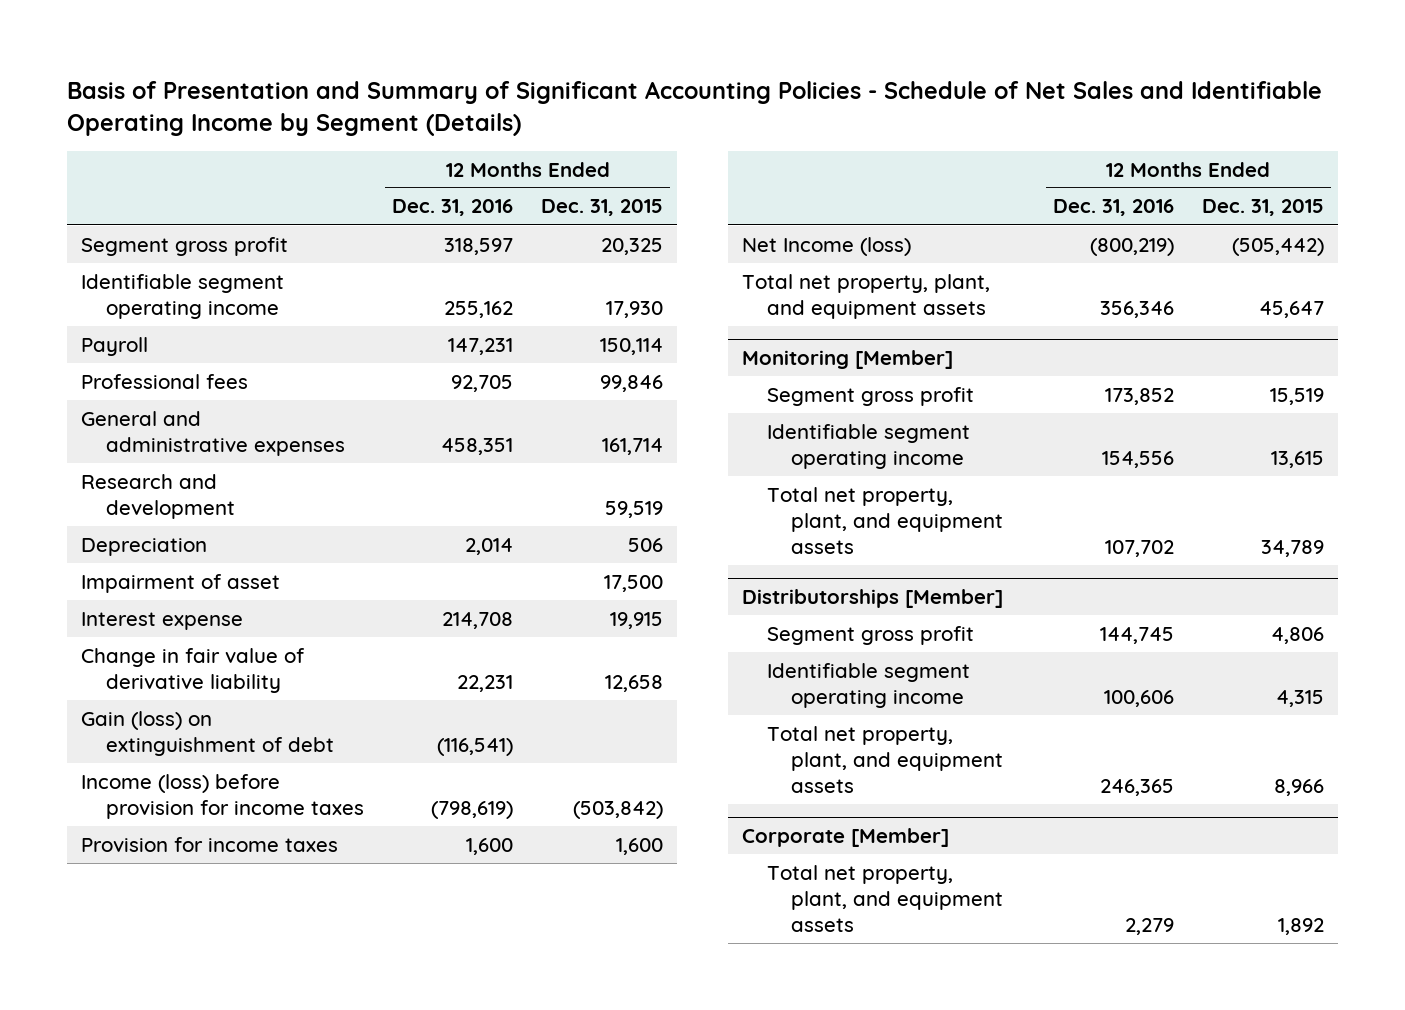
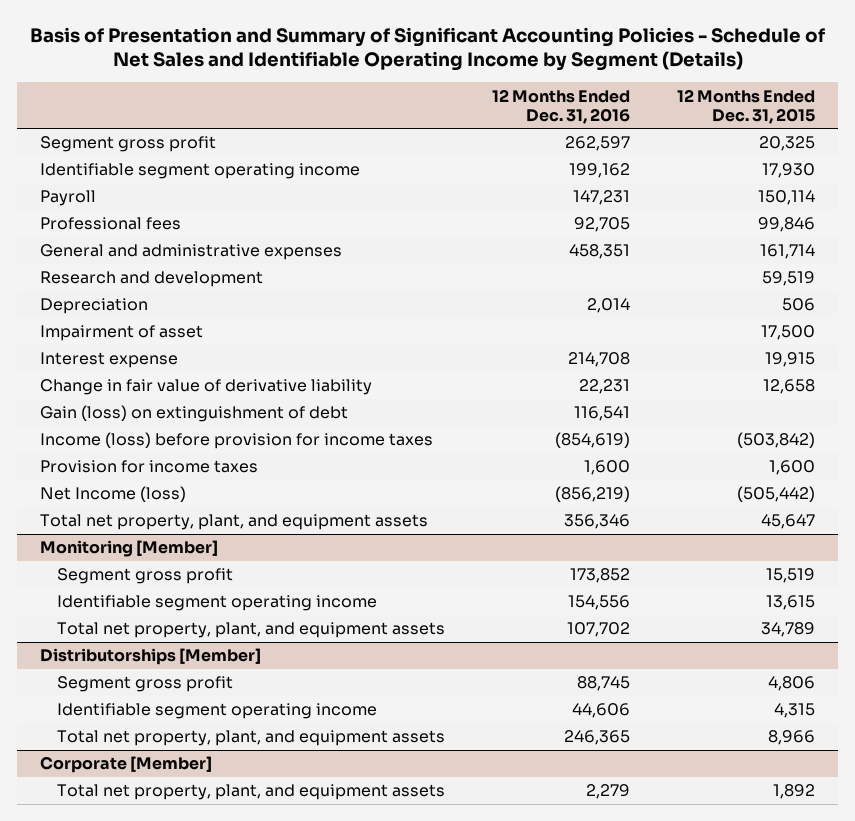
[444,237,514,255] 318,597 -> [564,136,630,152] 262,597
[444,300,514,318] 255,162 -> [568,163,630,179] 199,162
[437,737,514,756] (116,541) -> [573,406,630,422] 116,541
[431,800,514,819] (798,619) -> [554,432,630,449] (854,619)
[1089,237,1174,256] (800,219) -> [554,486,630,503] (856,219)
[1099,626,1174,644] 144,745 -> [576,676,630,692] 88,745
[1103,689,1174,707] 100,606 -> [571,703,630,719] 44,606

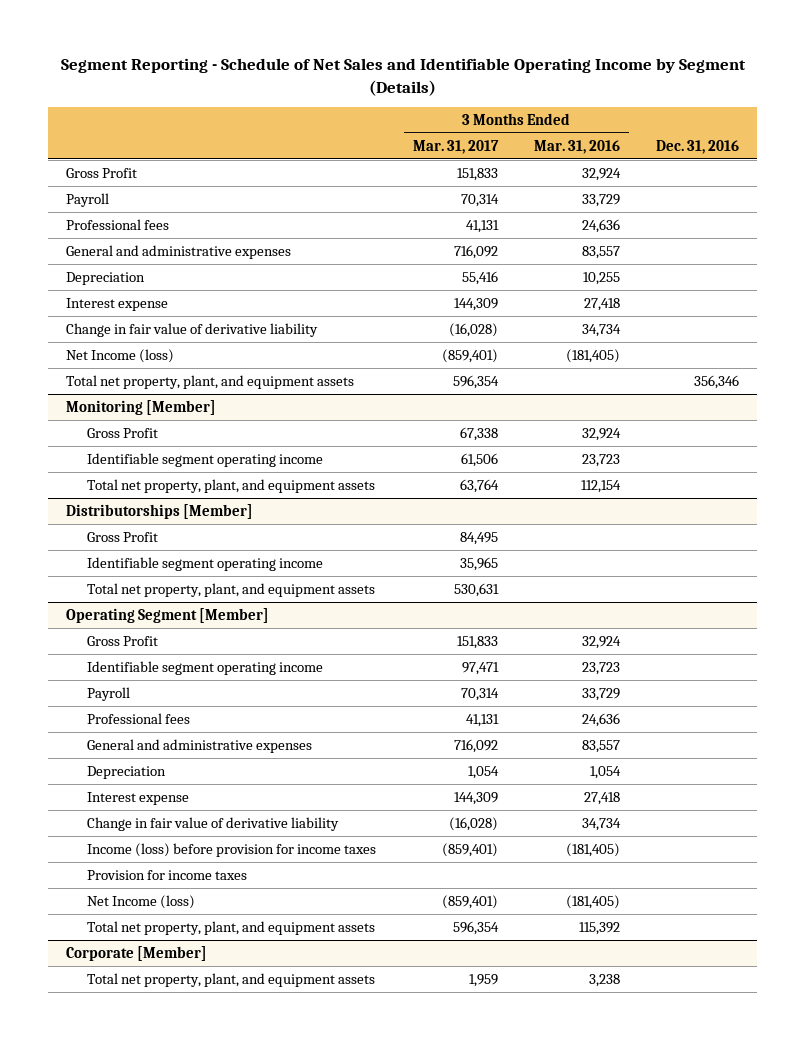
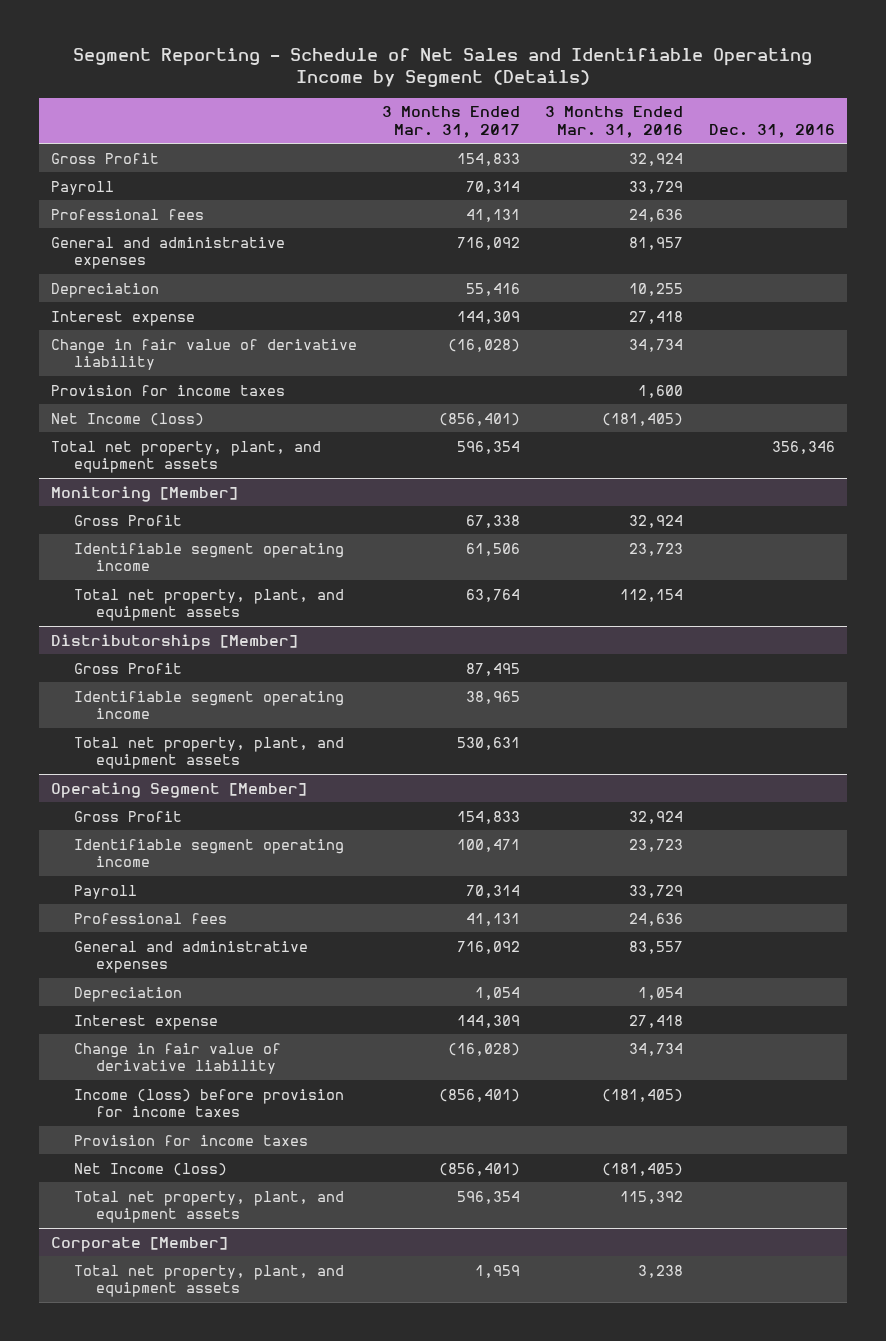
[456,167,498,181] 151,833 -> [457,152,521,166] 154,833
[581,245,620,259] 83,557 -> [629,236,684,250] 81,957
none -> [51,384,286,396] Provision for income taxes
[441,348,498,363] (859,401) -> [439,412,521,426] (856,401)
[459,531,498,545] 84,495 -> [466,662,521,676] 87,495
[459,556,498,571] 35,965 -> [466,690,521,704] 38,965
[456,635,498,649] 151,833 -> [457,810,521,824] 154,833
[461,661,499,675] 97,471 -> [457,838,521,852] 100,471
[441,842,498,857] (859,401) -> [439,1088,521,1102] (856,401)
[441,894,498,909] (859,401) -> [439,1162,521,1176] (856,401)

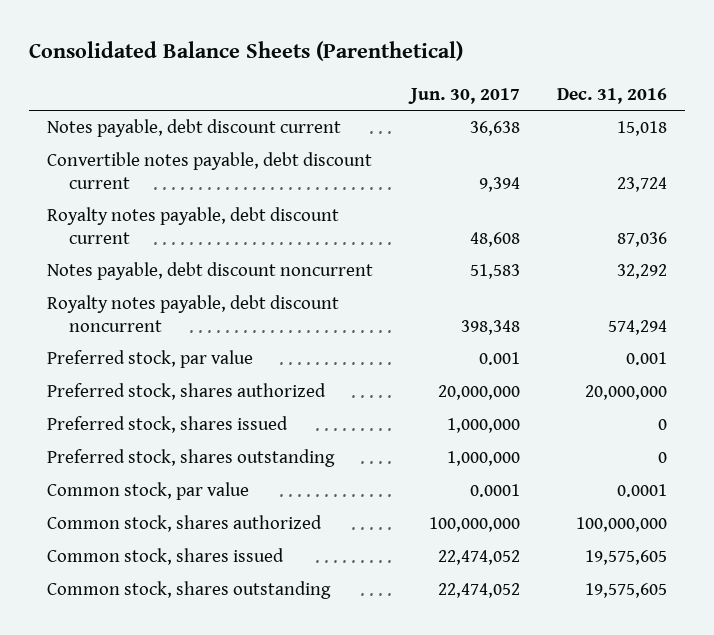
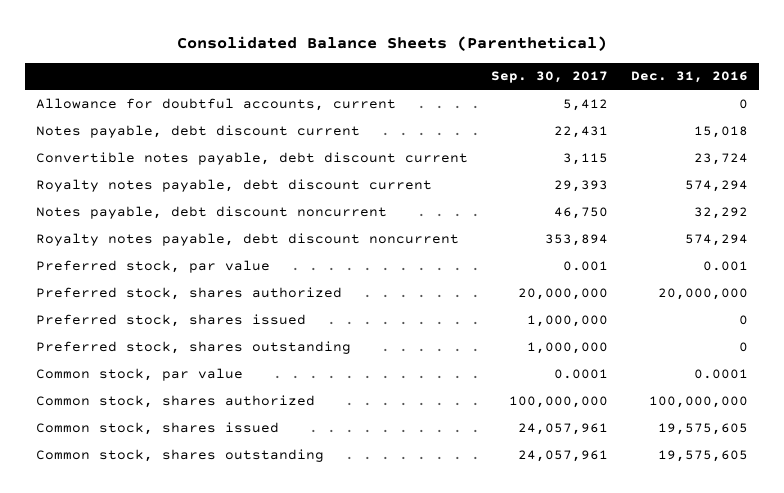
[407,87,520,104] Jun. 30, 2017 -> none
none -> [491,71,609,84] Sep. 30, 2017
none -> [36,97,397,111] Allowance for doubtful accounts, current
[616,231,667,247] 87,036 -> [685,179,749,192] 574,294

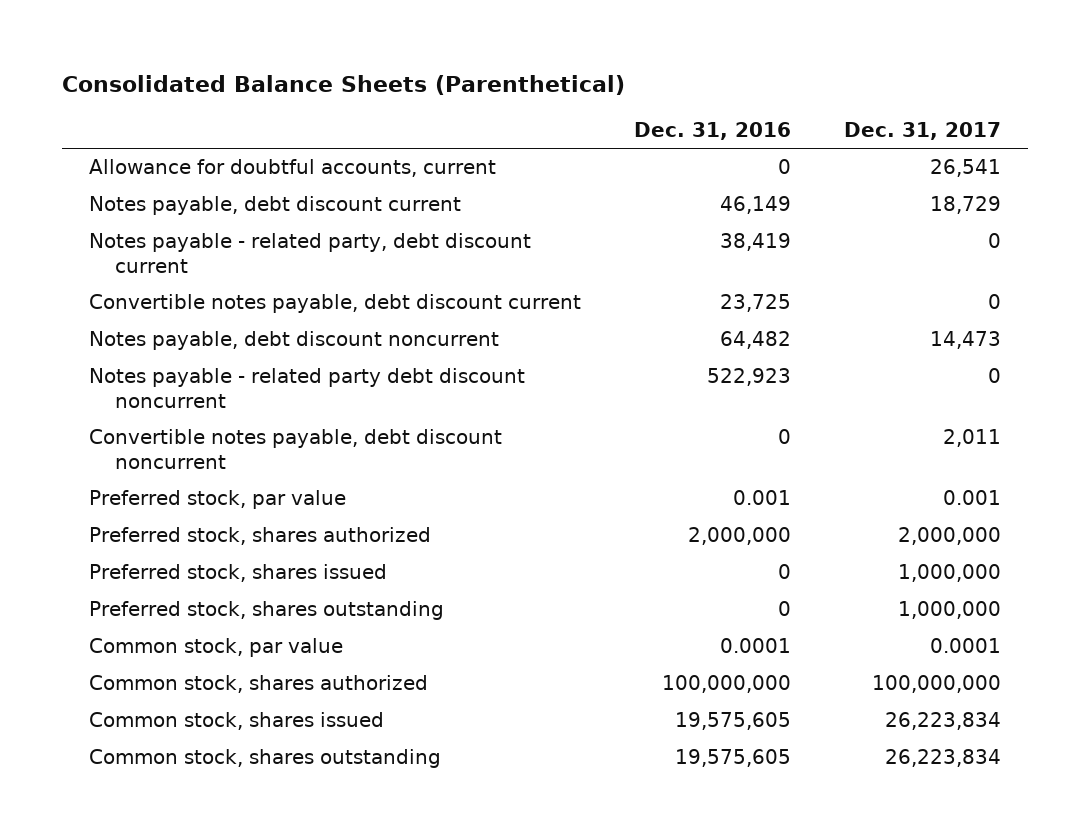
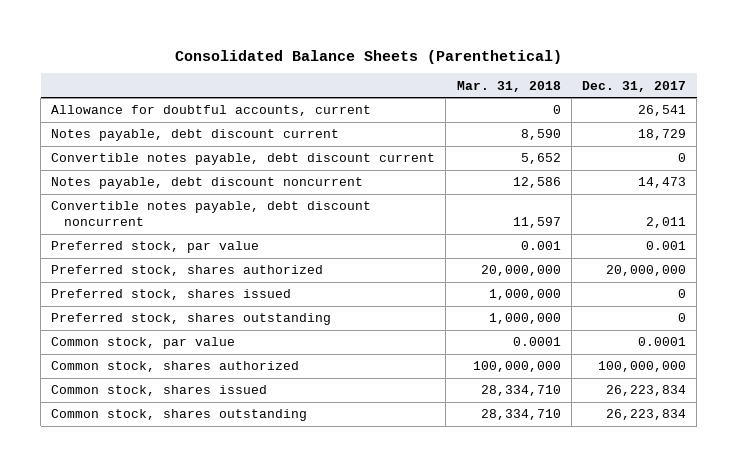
[634,121,792,140] Dec. 31, 2016 -> none
none -> [456,80,561,92] Mar. 31, 2018
[88,233,531,273] Notes payable - related party, debt discount current -> none
[88,368,525,408] Notes payable - related party debt discount noncurrent -> none
[898,527,1002,546] 2,000,000 -> [605,265,686,277] 20,000,000
[898,564,1002,583] 1,000,000 -> [677,289,686,299] 0
[898,601,1002,620] 1,000,000 -> [677,313,686,323] 0

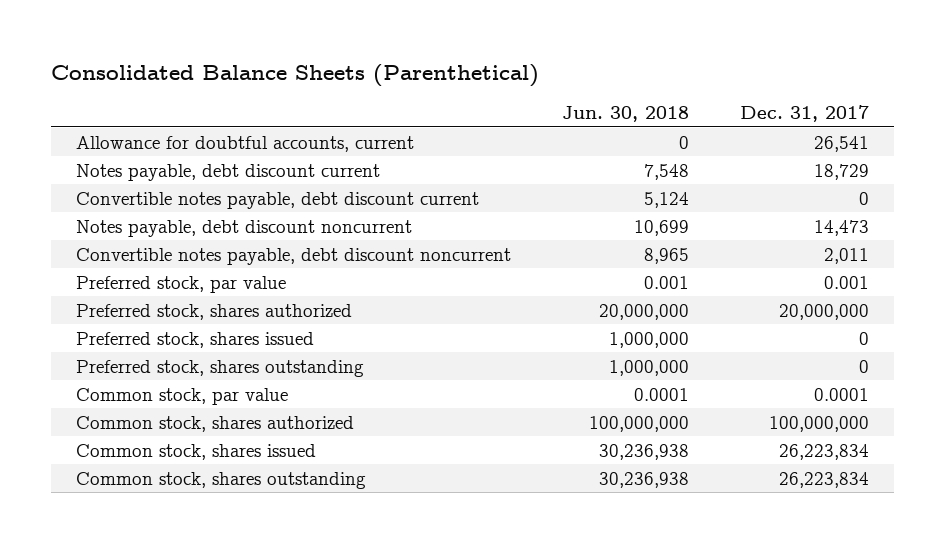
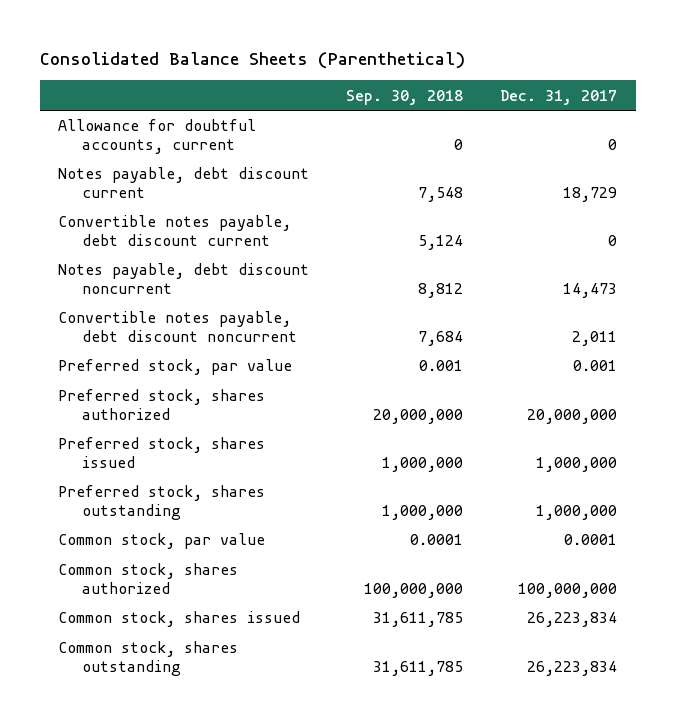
[561,106,689,123] Jun. 30, 2018 -> none
none -> [346,89,464,105] Sep. 30, 2018
[813,135,869,152] 26,541 -> [608,138,618,150] 0
[858,331,869,345] 0 -> [536,456,618,472] 1,000,000
[858,359,869,373] 0 -> [536,504,618,520] 1,000,000

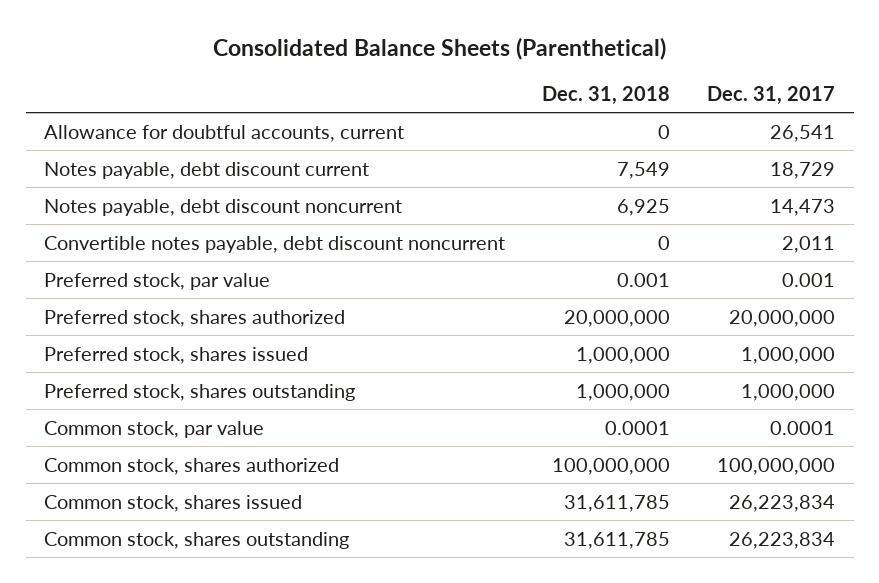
[346,89,464,105] Sep. 30, 2018 -> none
none -> [542,85,671,105] Dec. 31, 2018
[608,138,618,150] 0 -> [770,124,836,142] 26,541
[58,215,292,246] Convertible notes payable, debt discount current -> none

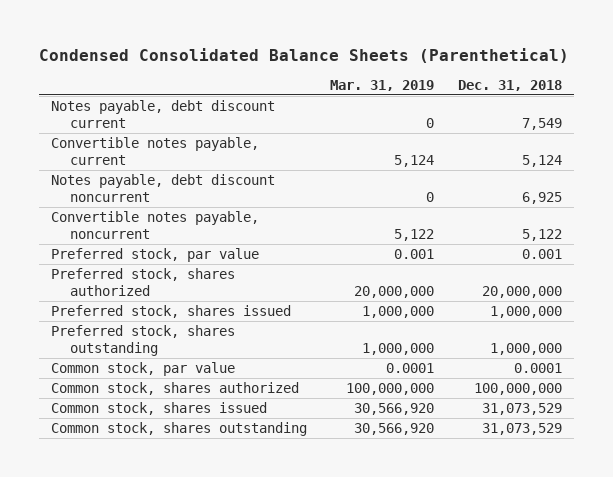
[212,36,666,60] Consolidated Balance Sheets (Parenthetical) -> [39,47,570,63] Condensed Consolidated Balance Sheets (Parenthetical)
[707,85,836,105] Dec. 31, 2017 -> none
none -> [330,79,435,91] Mar. 31, 2019
[44,124,405,142] Allowance for doubtful accounts, current -> none
none -> [50,137,259,165] Convertible notes payable, current
[44,235,506,253] Convertible notes payable, debt discount noncurrent -> [50,211,259,239] Convertible notes payable, noncurrent
[658,235,671,250] 0 -> [521,228,562,241] 5,122
[564,494,671,512] 31,611,785 -> [481,403,562,416] 31,073,529
[564,531,671,549] 31,611,785 -> [481,423,562,436] 31,073,529

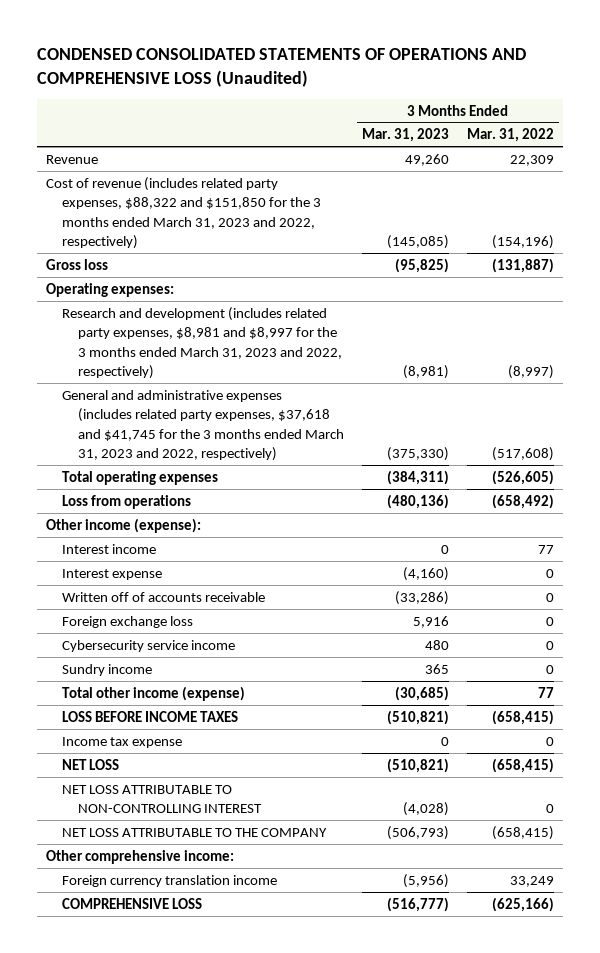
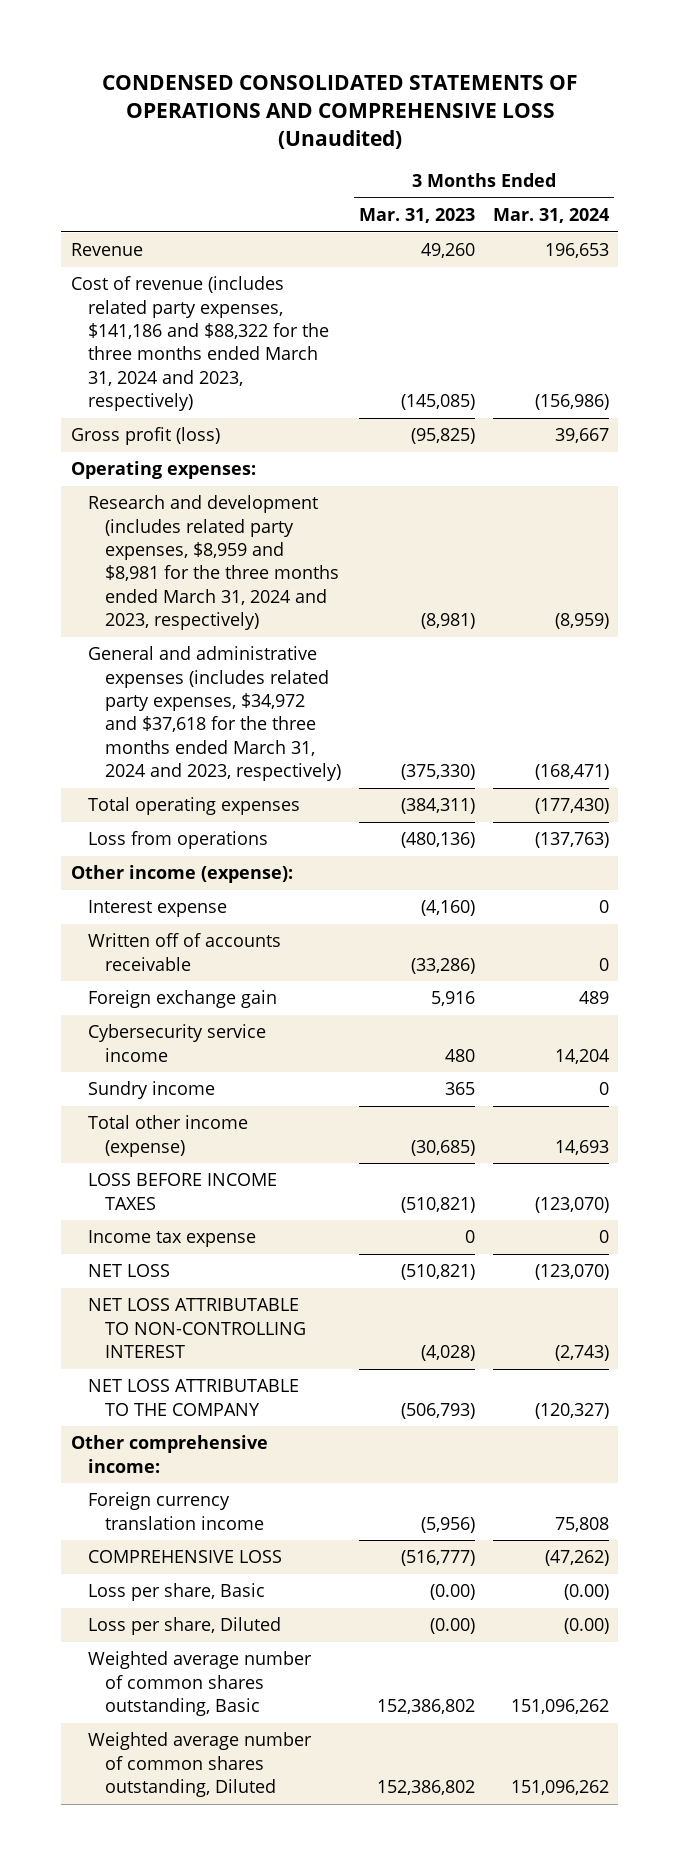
[467,128,555,143] Mar. 31, 2022 -> none
none -> [493,208,610,224] Mar. 31, 2024
[45,176,321,250] Cost of revenue (includes related party expenses, $88,322 and $151,850 for the 3 months ended March 31, 2023 and 2022, respectively) -> [70,276,329,412] Cost of revenue (includes related party expenses, $141,186 and $88,322 for the three months ended March 31, 2024 and 2023, respectively)
[45,258,108,270] Gross loss -> [70,427,220,446] Gross profit (loss)
[61,306,342,380] Research and development (includes related party expenses, $8,981 and $8,997 for the 3 months ended March 31, 2023 and 2022, respectively) -> [87,495,339,631] Research and development (includes related party expenses, $8,959 and $8,981 for the three months ended March 31, 2024 and 2023, respectively)
[61,389,344,462] General and administrative expenses (includes related party expenses, $37,618 and $41,745 for the 3 months ended March 31, 2023 and 2022, respectively) -> [87,646,341,782] General and administrative expenses (includes related party expenses, $34,972 and $37,618 for the three months ended March 31, 2024 and 2023, respectively)
[61,543,156,554] Interest income -> none
[61,615,193,628] Foreign exchange loss -> [87,990,277,1009] Foreign exchange gain
none -> [87,1583,265,1602] Loss per share, Basic
none -> [87,1617,281,1636] Loss per share, Diluted
none -> [87,1651,312,1717] Weighted average number of common shares outstanding, Basic
none -> [87,1732,312,1798] Weighted average number of common shares outstanding, Diluted

